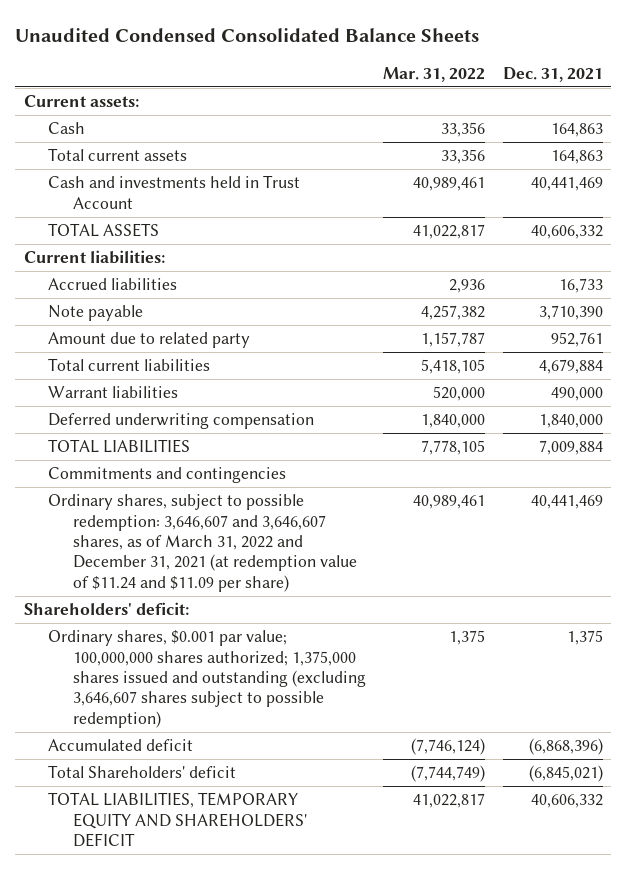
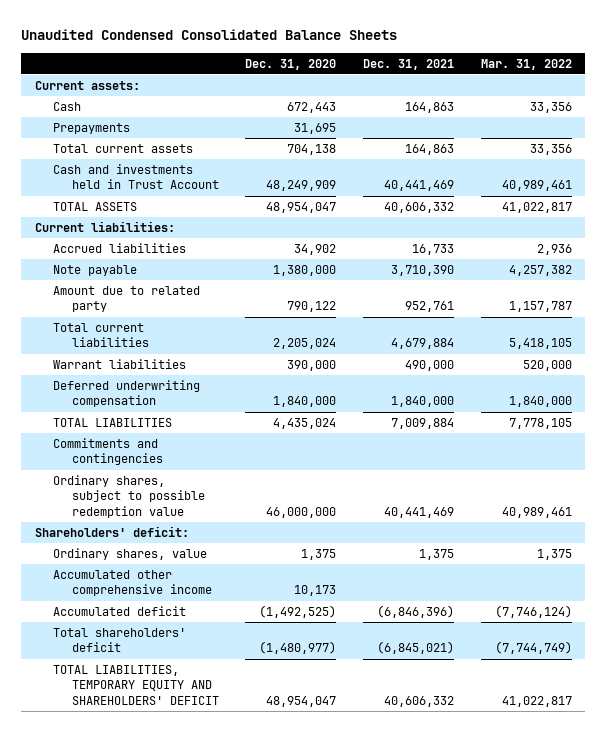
none -> [245,58,337,70] Dec. 31, 2020
none -> [53,123,131,135] Prepayments
[48,494,357,592] Ordinary shares, subject to possible redemption: 3,646,607 and 3,646,607 shares, as of March 31, 2022 and December 31, 2021 (at redemption value of $11.24 and $11.09 per share) -> [53,475,205,518] Ordinary shares, subject to possible redemption value
[48,630,366,728] Ordinary shares, $0.001 par value; 100,000,000 shares authorized; 1,375,000 shares issued and outstanding (excluding 3,646,607 shares subject to possible redemption) -> [53,548,208,561] Ordinary shares, value
none -> [53,570,212,597] Accumulated other comprehensive income
[528,738,603,756] (6,868,396) -> [377,605,455,619] (6,846,396)
[48,765,237,779] Total Shareholders' deficit -> [53,628,187,653] Total shareholders' deficit

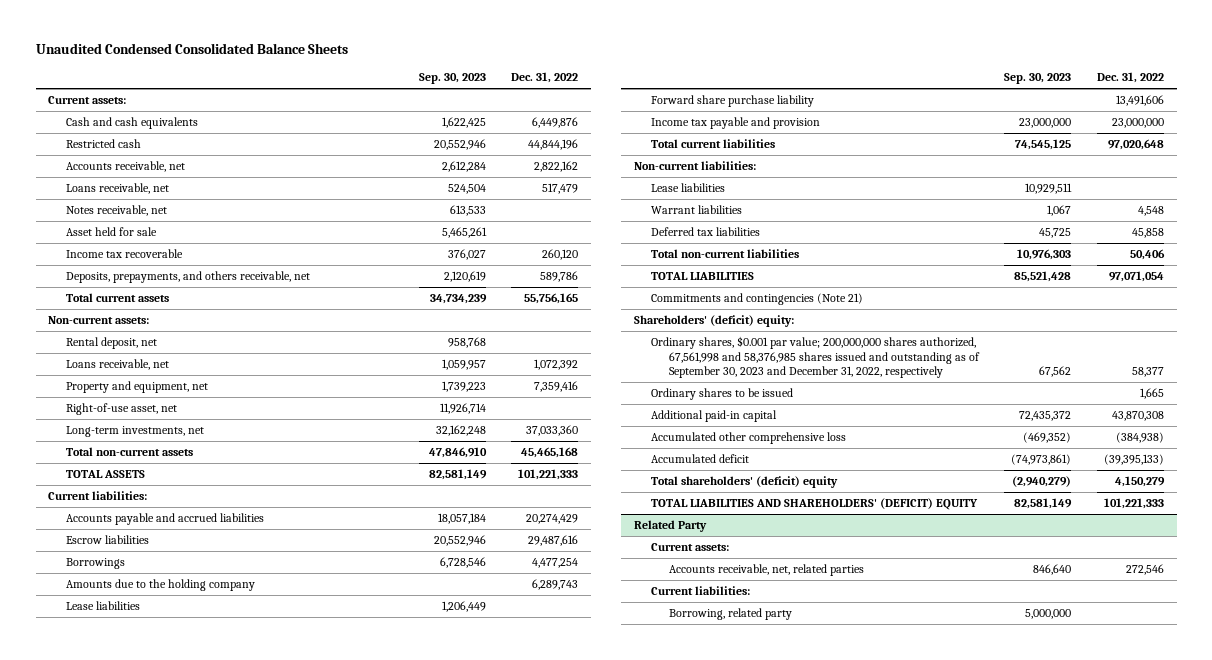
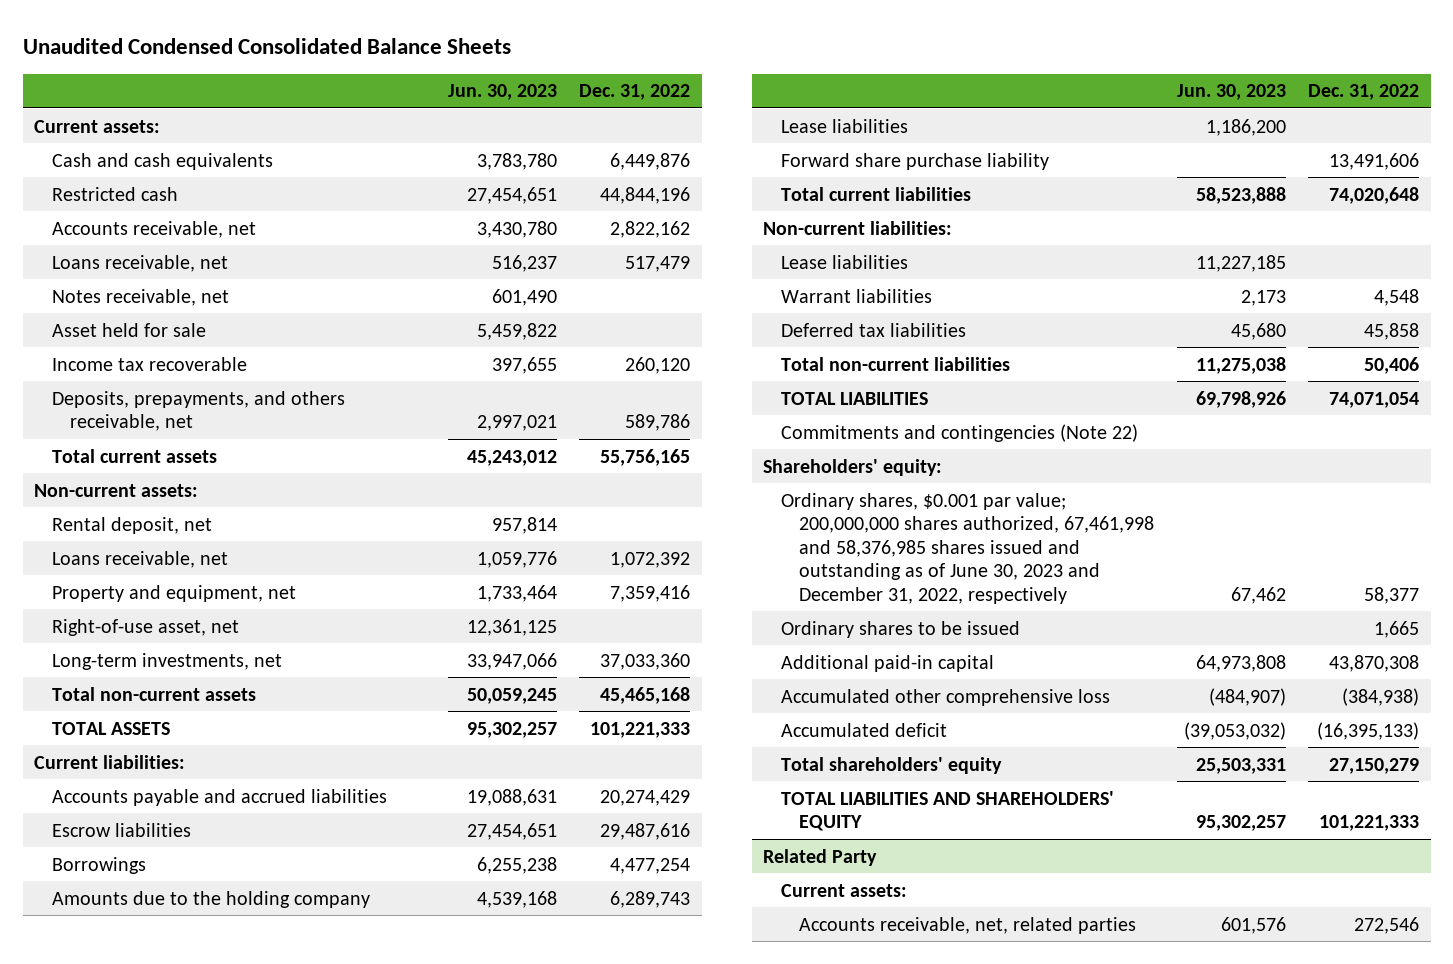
[418,73,486,85] Sep. 30, 2023 -> none
none -> [447,84,557,101] Jun. 30, 2023
[651,117,821,130] Income tax payable and provision -> none
[1108,139,1165,151] 97,020,648 -> [1329,186,1420,204] 74,020,648
[1109,271,1165,283] 97,071,054 -> [1329,391,1420,408] 74,071,054
[651,293,864,306] Commitments and contingencies (Note 21) -> [780,423,1138,442] Commitments and contingencies (Note 22)
[633,315,794,328] Shareholders' (deficit) equity: -> [762,458,942,476] Shareholders' equity:
[651,336,980,378] Ordinary shares, $0.001 par value; 200,000,000 shares authorized, 67,561,998 and 58,376,985 shares issued and outstanding as of September 30, 2023 and December 31, 2022, respectively -> [780,492,1154,604] Ordinary shares, $0.001 par value; 200,000,000 shares authorized, 67,461,998 and 58,376,985 shares issued and outstanding as of June 30, 2023 and December 31, 2022, respectively
[1104,454,1165,466] (39,395,133) -> [1317,721,1420,740] (16,395,133)
[651,476,839,489] Total shareholders' (deficit) equity -> [780,756,1002,774] Total shareholders' equity
[1115,476,1166,488] 4,150,279 -> [1329,757,1420,774] 27,150,279
[651,498,979,511] TOTAL LIABILITIES AND SHAREHOLDERS' (DEFICIT) EQUITY -> [780,790,1114,832] TOTAL LIABILITIES AND SHAREHOLDERS' EQUITY
[651,586,751,596] Current liabilities: -> none
[668,608,792,621] Borrowing, related party -> none

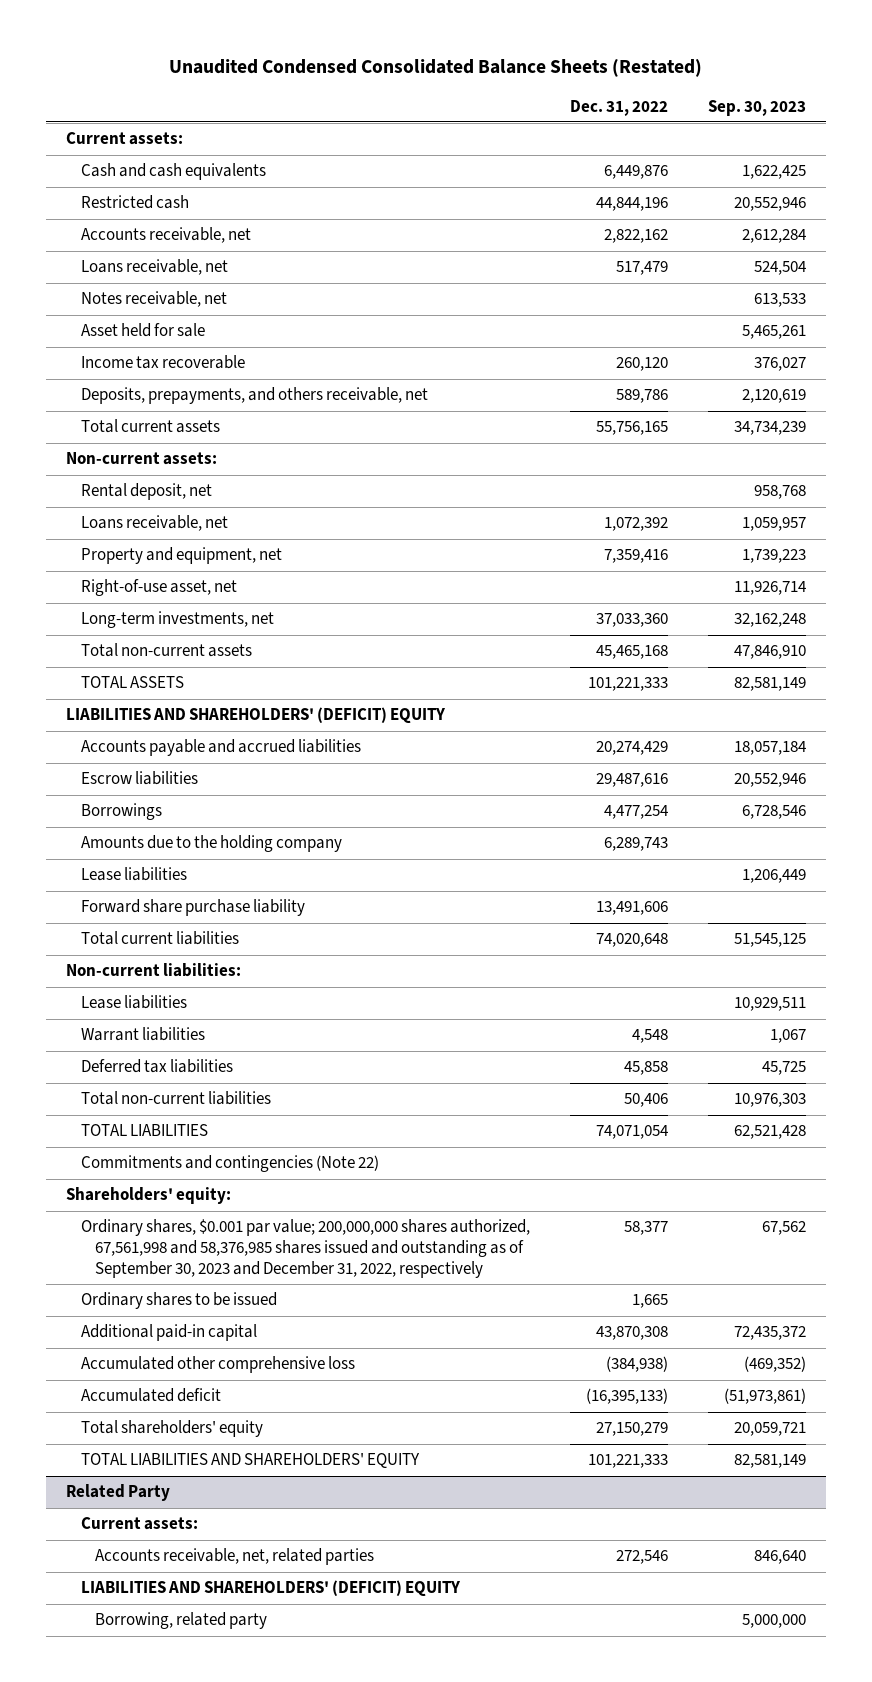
[22,37,511,54] Unaudited Condensed Consolidated Balance Sheets -> [169,59,703,78] Unaudited Condensed Consolidated Balance Sheets (Restated)
[447,84,557,101] Jun. 30, 2023 -> none
none -> [707,99,806,116] Sep. 30, 2023
[34,754,186,769] Current liabilities: -> none
none -> [66,707,447,725] LIABILITIES AND SHAREHOLDERS' (DEFICIT) EQUITY
[780,492,1154,604] Ordinary shares, $0.001 par value; 200,000,000 shares authorized, 67,461,998 and 58,376,985 shares issued and outstanding as of June 30, 2023 and December 31, 2022, respectively -> [80,1219,530,1278] Ordinary shares, $0.001 par value; 200,000,000 shares authorized, 67,561,998 and 58,376,985 shares issued and outstanding as of September 30, 2023 and December 31, 2022, respectively
none -> [80,1580,461,1598] LIABILITIES AND SHAREHOLDERS' (DEFICIT) EQUITY
none -> [94,1612,267,1630] Borrowing, related party

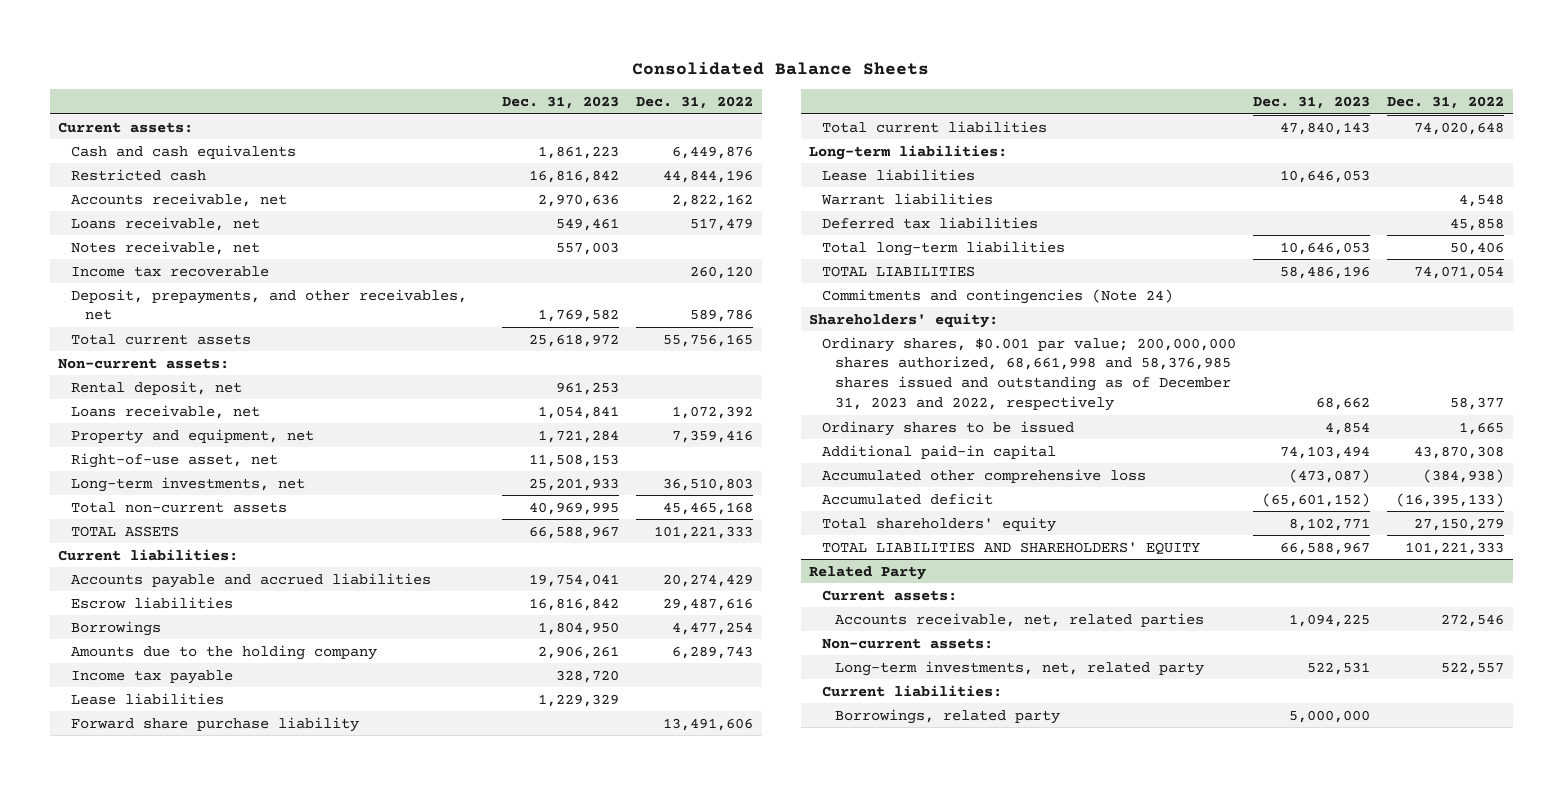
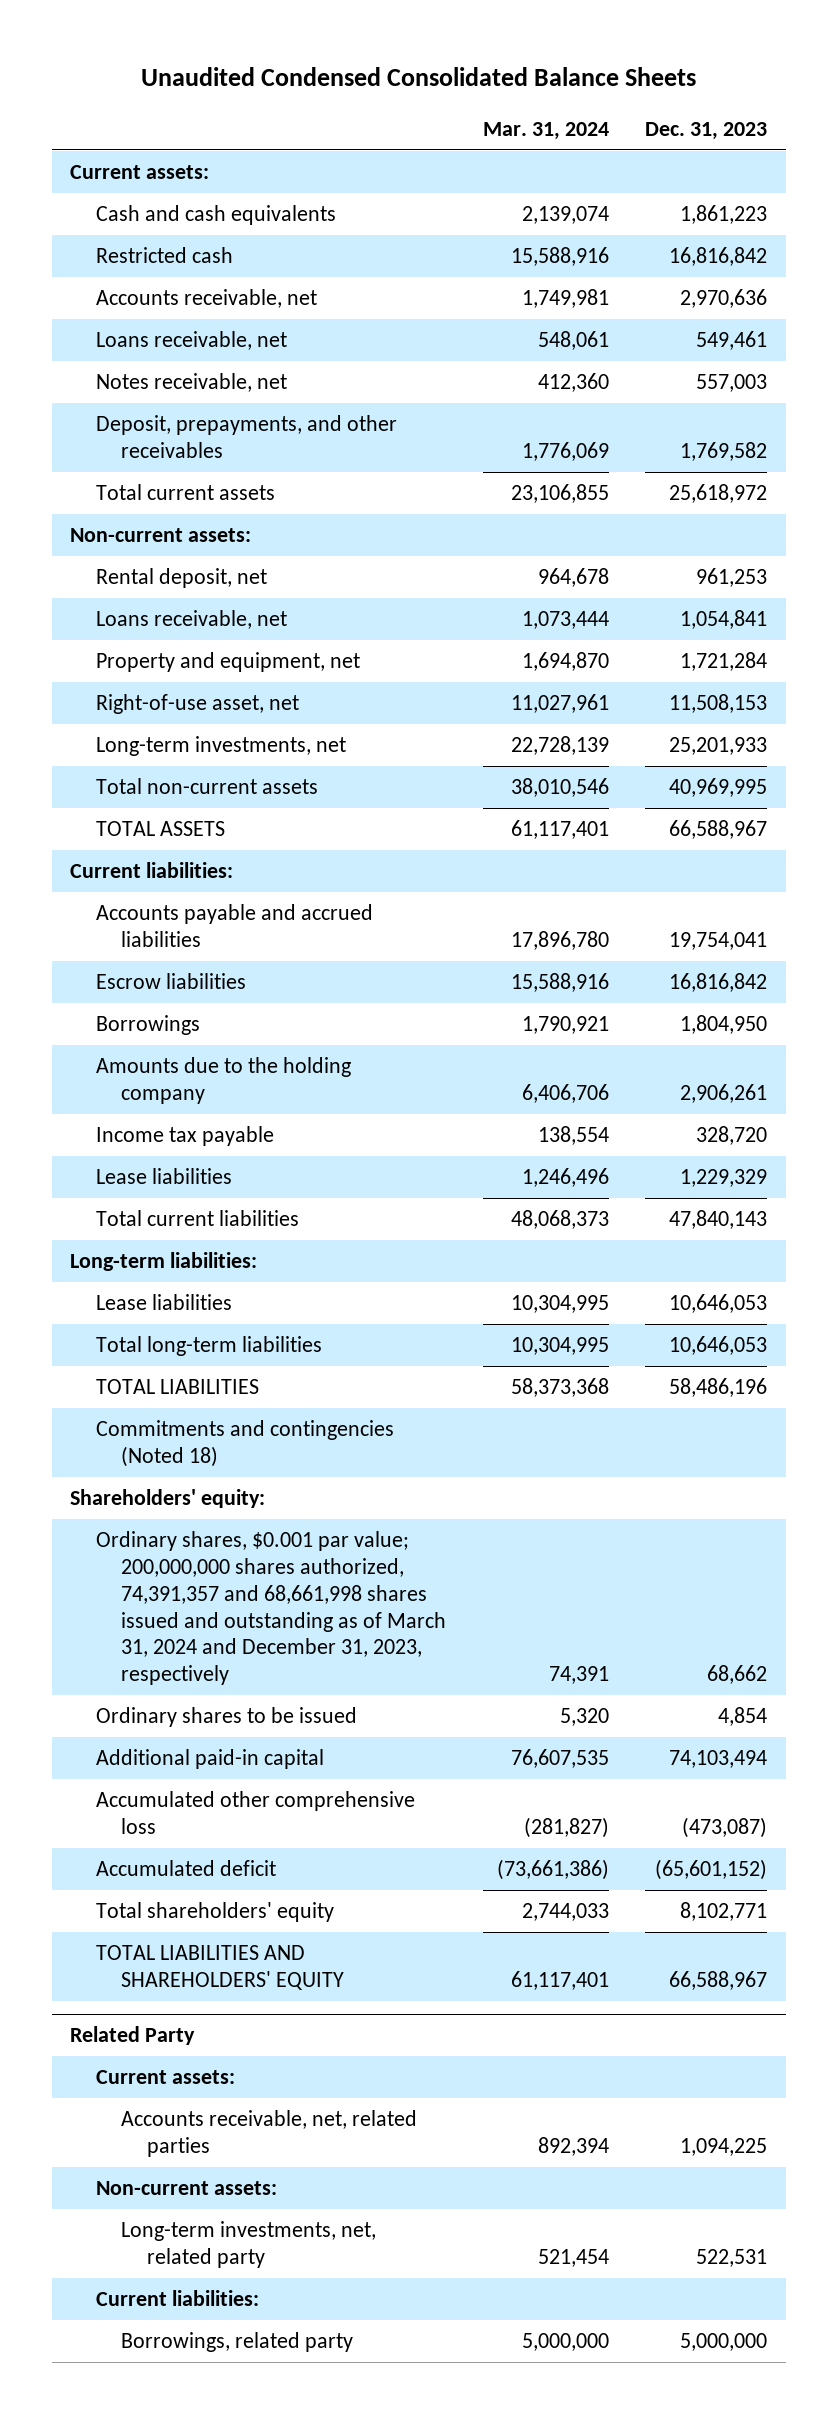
[632,61,930,75] Consolidated Balance Sheets -> [140,66,696,86] Unaudited Condensed Consolidated Balance Sheets
[636,95,754,109] Dec. 31, 2022 -> none
none -> [482,122,609,141] Mar. 31, 2024
[71,265,270,277] Income tax recoverable -> none
[71,288,468,321] Deposit, prepayments, and other receivables, net -> [95,415,397,458] Deposit, prepayments, and other receivables
[71,716,360,732] Forward share purchase liability -> none
[821,192,994,205] Warrant liabilities -> none
[822,216,1039,229] Deferred tax liabilities -> none
[822,288,1174,304] Commitments and contingencies (Note 24) -> [95,1420,394,1467] Commitments and contingencies (Noted 18)
[822,336,1237,412] Ordinary shares, $0.001 par value; 200,000,000 shares authorized, 68,661,998 and 58,376,985 shares issued and outstanding as of December 31, 2023 and 2022, respectively -> [95,1531,447,1686] Ordinary shares, $0.001 par value; 200,000,000 shares authorized, 74,391,357 and 68,661,998 shares issued and outstanding as of March 31, 2024 and December 31, 2023, respectively

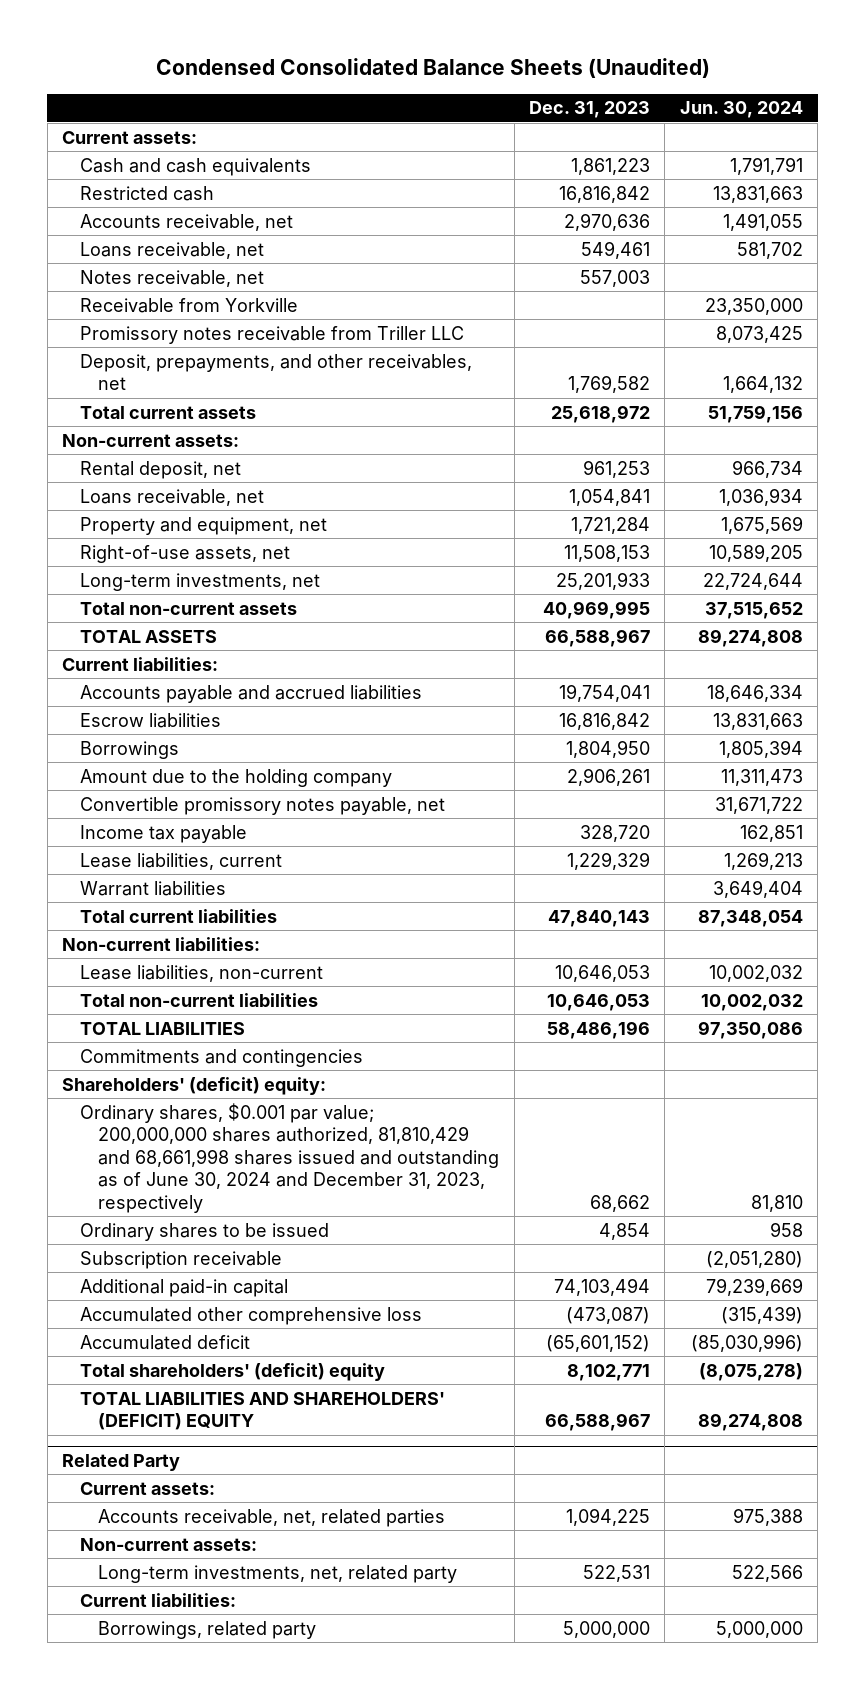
[140,66,696,86] Unaudited Condensed Consolidated Balance Sheets -> [155,58,710,79] Condensed Consolidated Balance Sheets (Unaudited)
[482,122,609,141] Mar. 31, 2024 -> none
none -> [679,101,803,119] Jun. 30, 2024
none -> [80,297,299,313] Receivable from Yorkville
none -> [80,325,465,344] Promissory notes receivable from Triller LLC
[95,415,397,458] Deposit, prepayments, and other receivables -> [80,353,473,391] Deposit, prepayments, and other receivables, net
[95,694,299,715] Right-of-use asset, net -> [80,544,291,563] Right-of-use assets, net
[95,1057,351,1104] Amounts due to the holding company -> [80,768,393,787] Amount due to the holding company
none -> [80,796,446,815] Convertible promissory notes payable, net
[95,1168,232,1185] Lease liabilities -> [80,852,283,870] Lease liabilities, current
none -> [80,880,227,896] Warrant liabilities
[69,1252,257,1272] Long-term liabilities: -> [62,936,261,951] Non-current liabilities:
[95,1294,232,1311] Lease liabilities -> [80,964,324,982] Lease liabilities, non-current
[95,1336,322,1357] Total long-term liabilities -> [80,992,319,1007] Total non-current liabilities
[95,1420,394,1467] Commitments and contingencies (Noted 18) -> [80,1048,364,1067] Commitments and contingencies
[69,1489,265,1509] Shareholders' equity: -> [62,1076,327,1095] Shareholders' (deficit) equity:
[95,1531,447,1686] Ordinary shares, $0.001 par value; 200,000,000 shares authorized, 74,391,357 and 68,661,998 shares issued and outstanding as of March 31, 2024 and December 31, 2023, respectively -> [80,1102,500,1214] Ordinary shares, $0.001 par value; 200,000,000 shares authorized, 81,810,429 and 68,661,998 shares issued and outstanding as of June 30, 2024 and December 31, 2023, respectively
none -> [80,1250,283,1269] Subscription receivable
[95,1902,334,1923] Total shareholders' equity -> [80,1362,386,1381] Total shareholders' (deficit) equity
[95,1945,345,1990] TOTAL LIABILITIES AND SHAREHOLDERS' EQUITY -> [80,1391,446,1431] TOTAL LIABILITIES AND SHAREHOLDERS' (DEFICIT) EQUITY

